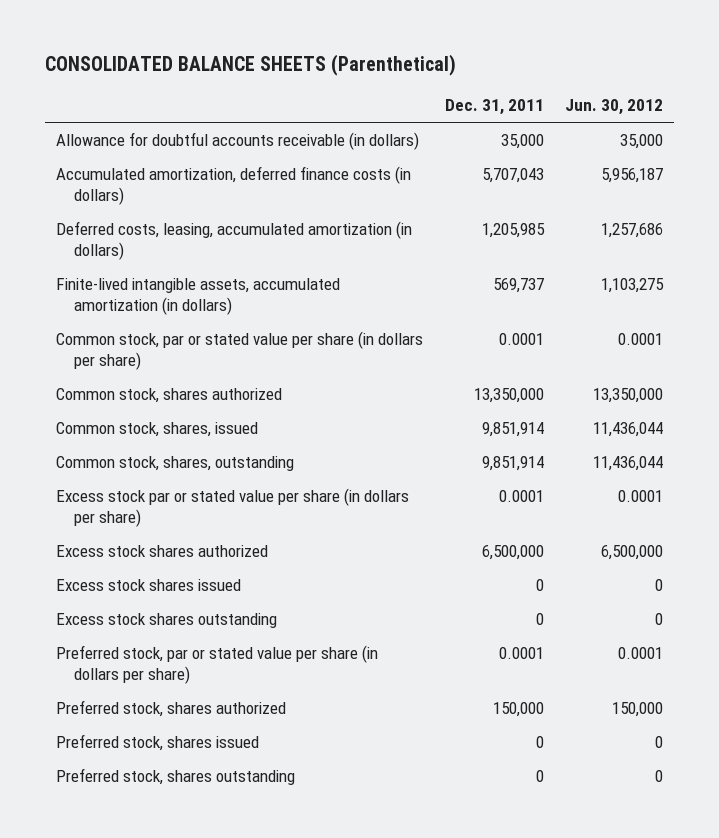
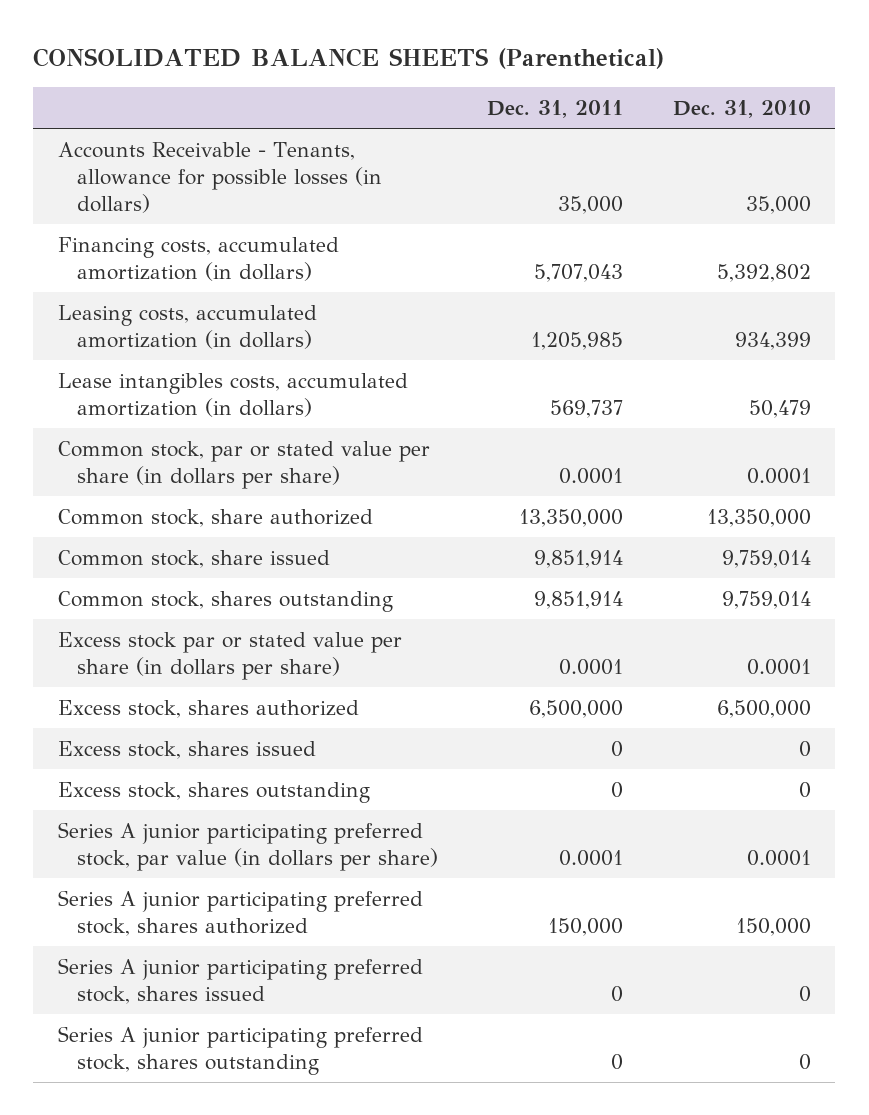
[565,99,664,116] Jun. 30, 2012 -> none
none -> [672,100,811,119] Dec. 31, 2010
[55,132,419,151] Allowance for doubtful accounts receivable (in dollars) -> [58,141,383,214] Accounts Receivable - Tenants, allowance for possible losses (in dollars)
[55,166,411,206] Accumulated amortization, deferred finance costs (in dollars) -> [58,236,340,281] Financing costs, accumulated amortization (in dollars)
[55,221,412,261] Deferred costs, leasing, accumulated amortization (in dollars) -> [58,304,318,349] Leasing costs, accumulated amortization (in dollars)
[55,278,340,316] Finite-lived intangible assets, accumulated amortization (in dollars) -> [58,372,409,417] Lease intangibles costs, accumulated amortization (in dollars)
[55,388,282,404] Common stock, shares authorized -> [58,508,374,527] Common stock, share authorized
[55,422,258,438] Common stock, shares, issued -> [58,549,331,568] Common stock, share issued
[55,456,294,472] Common stock, shares, outstanding -> [58,590,394,612] Common stock, shares outstanding
[55,545,268,558] Excess stock shares authorized -> [58,699,360,718] Excess stock, shares authorized
[55,579,241,592] Excess stock shares issued -> [58,740,317,759] Excess stock, shares issued
[55,613,277,629] Excess stock shares outstanding -> [58,781,371,803] Excess stock, shares outstanding
[55,645,378,685] Preferred stock, par or stated value per share (in dollars per share) -> [58,821,439,871] Series A junior participating preferred stock, par value (in dollars per share)
[55,700,286,718] Preferred stock, shares authorized -> [58,889,424,936] Series A junior participating preferred stock, shares authorized
[55,734,259,752] Preferred stock, shares issued -> [58,957,424,1004] Series A junior participating preferred stock, shares issued
[55,768,295,786] Preferred stock, shares outstanding -> [58,1025,424,1075] Series A junior participating preferred stock, shares outstanding

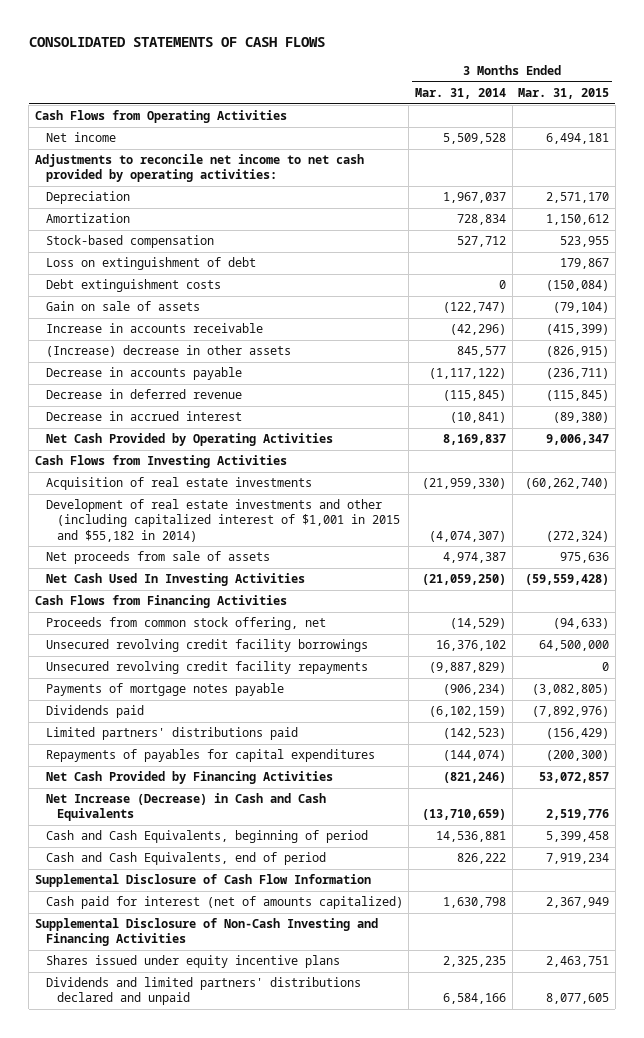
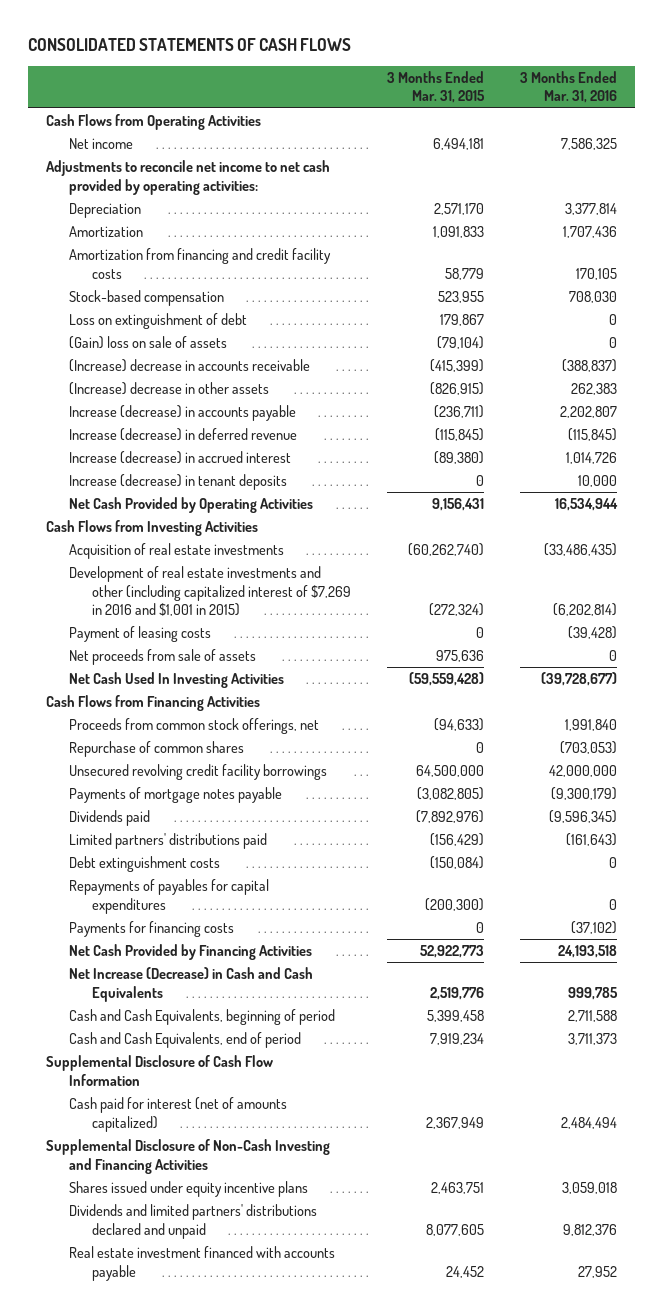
[415,88,507,100] Mar. 31, 2014 -> none
none -> [519,70,617,104] 3 Months Ended Mar. 31, 2016
[546,214,610,226] 1,150,612 -> [432,225,484,238] 1,091,833
none -> [69,247,332,279] Amortization from financing and credit facility costs
[45,301,200,312] Gain on sale of assets -> [69,335,228,349] (Gain) loss on sale of assets
[45,323,263,334] Increase in accounts receivable -> [69,358,311,372] (Increase) decrease in accounts receivable
[45,367,242,381] Decrease in accounts payable -> [69,404,297,421] Increase (decrease) in accounts payable
[45,389,242,400] Decrease in deferred revenue -> [69,427,298,441] Increase (decrease) in deferred revenue
[45,411,242,422] Decrease in accrued interest -> [69,450,292,464] Increase (decrease) in accrued interest
none -> [69,473,288,490] Increase (decrease) in tenant deposits
[546,434,610,446] 9,006,347 -> [431,497,484,511] 9,156,431
[45,499,400,542] Development of real estate investments and other (including capitalized interest of $1,001 in 2015 and $55,182 in 2014) -> [69,565,351,617] Development of real estate investments and other (including capitalized interest of $7,269 in 2016 and $1,001 in 2015)
none -> [69,625,212,642] Payment of leasing costs
[45,617,326,631] Proceeds from common stock offering, net -> [69,717,320,734] Proceeds from common stock offerings, net
none -> [69,740,245,757] Repurchase of common shares
[45,661,368,675] Unsecured revolving credit facility repayments -> none
[45,279,221,293] Debt extinguishment costs -> [69,855,221,872] Debt extinguishment costs
none -> [69,920,235,937] Payments for financing costs
[539,772,610,784] 53,072,857 -> [419,944,484,958] 52,922,773
none -> [69,1245,336,1281] Real estate investment financed with accounts payable

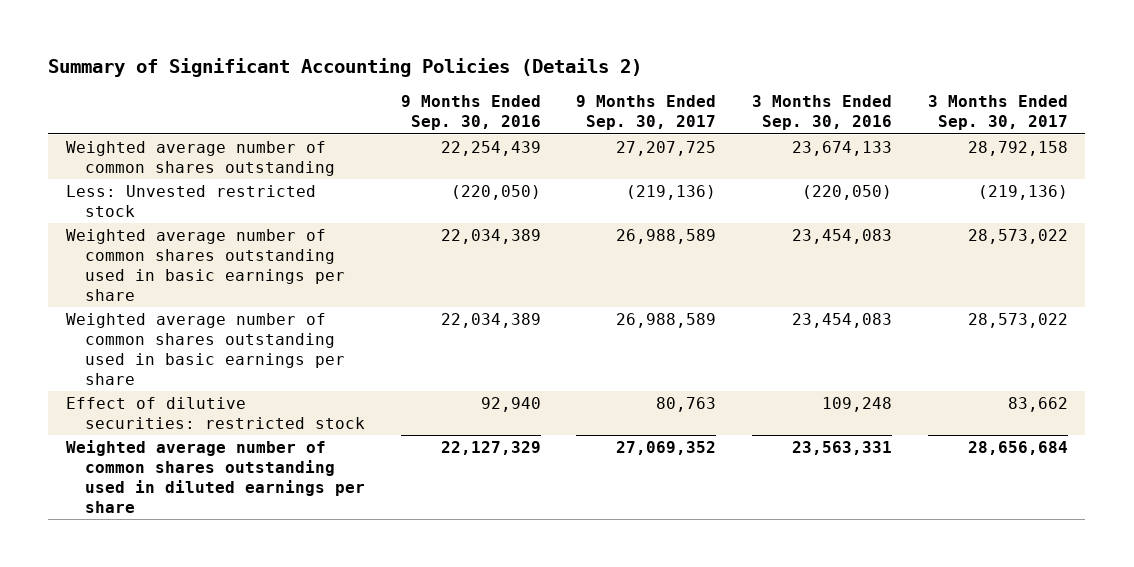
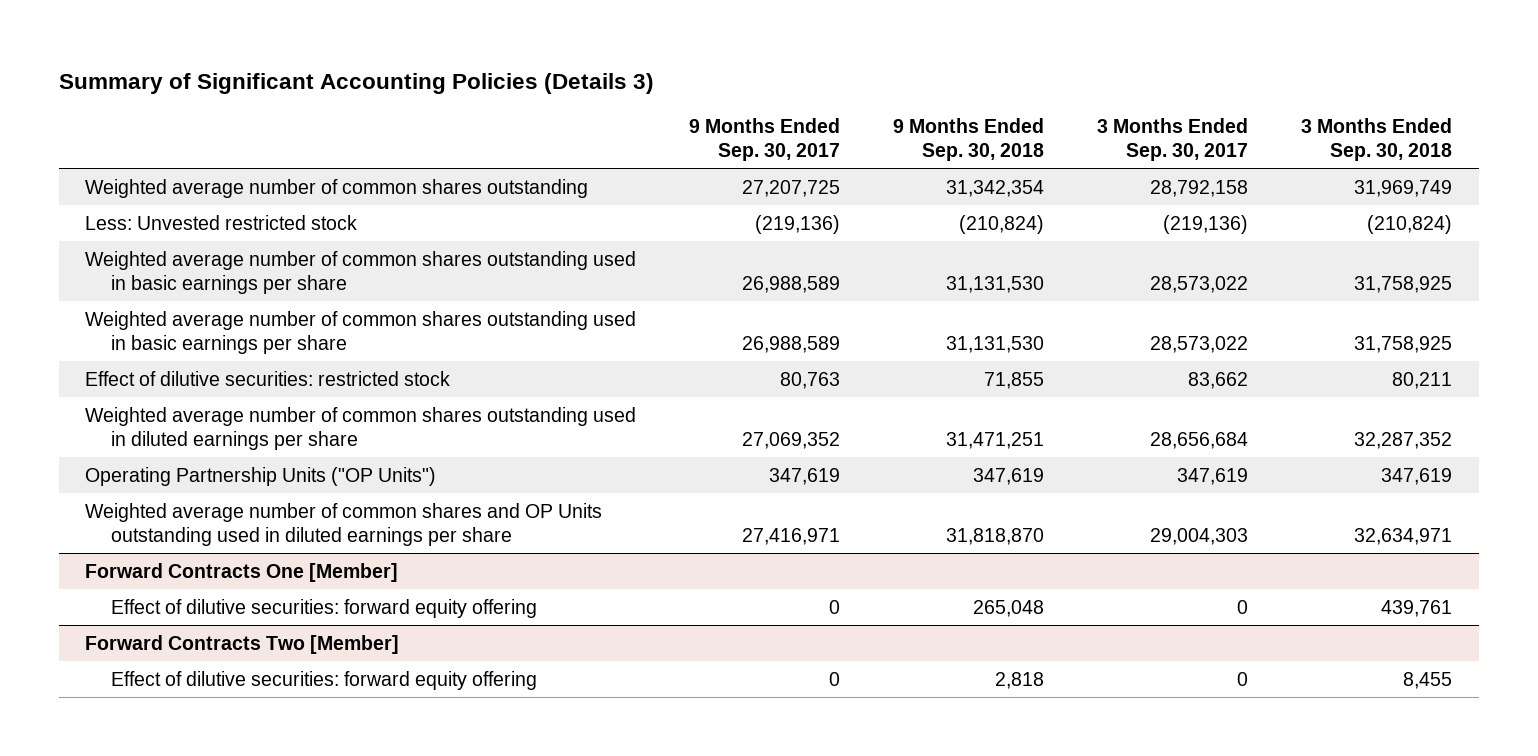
[48,58,643,78] Summary of Significant Accounting Policies (Details 2) -> [58,72,654,94] Summary of Significant Accounting Policies (Details 3)
[400,95,541,131] 9 Months Ended Sep. 30, 2016 -> none
[751,95,892,131] 3 Months Ended Sep. 30, 2016 -> none
none -> [893,117,1045,162] 9 Months Ended Sep. 30, 2018
none -> [1301,117,1453,162] 3 Months Ended Sep. 30, 2018
none -> [85,466,437,486] Operating Partnership Units ("OP Units")
none -> [85,502,603,546] Weighted average number of common shares and OP Units outstanding used in diluted earnings per share
none -> [85,562,399,582] Forward Contracts One [Member]
none -> [111,598,538,618] Effect of dilutive securities: forward equity offering
none -> [85,634,400,654] Forward Contracts Two [Member]
none -> [111,670,538,690] Effect of dilutive securities: forward equity offering

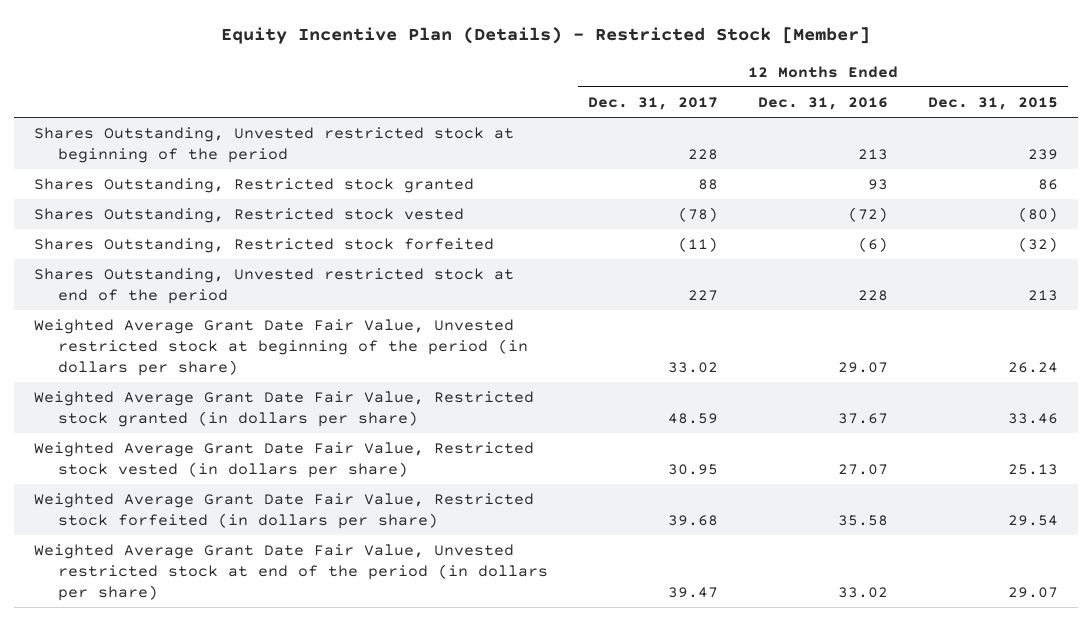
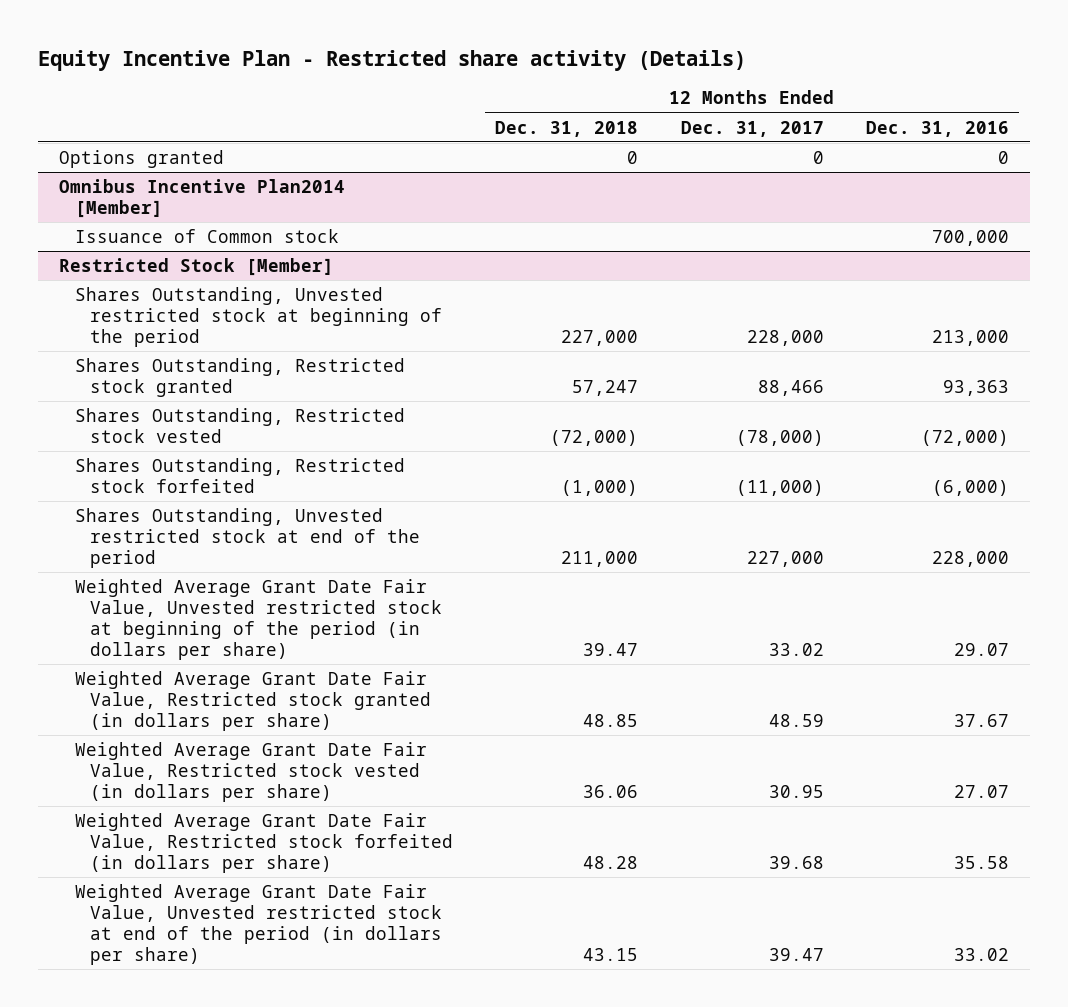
[220,26,870,44] Equity Incentive Plan (Details) - Restricted Stock [Member] -> [37,49,746,71] Equity Incentive Plan - Restricted share activity (Details)
[927,97,1058,111] Dec. 31, 2015 -> none
none -> [495,120,639,137] Dec. 31, 2018
none -> [59,150,225,169] Options granted
none -> [59,179,346,219] Omnibus Incentive Plan2014 [Member]
none -> [74,229,339,244] Issuance of Common stock
none -> [59,258,335,277] Restricted Stock [Member]
[687,148,718,160] 228 -> [746,330,824,347] 228,000
[857,148,888,160] 213 -> [931,330,1009,347] 213,000
[697,179,718,191] 88 -> [757,380,824,397] 88,466
[867,179,888,191] 93 -> [942,380,1009,397] 93,363
[677,207,718,223] (78) -> [735,430,824,447] (78,000)
[847,207,888,223] (72) -> [920,430,1009,447] (72,000)
[677,237,718,253] (11) -> [735,480,824,497] (11,000)
[857,237,888,253] (6) -> [931,480,1009,497] (6,000)
[687,289,718,301] 227 -> [746,551,824,568] 227,000
[857,289,888,301] 228 -> [931,551,1009,568] 228,000

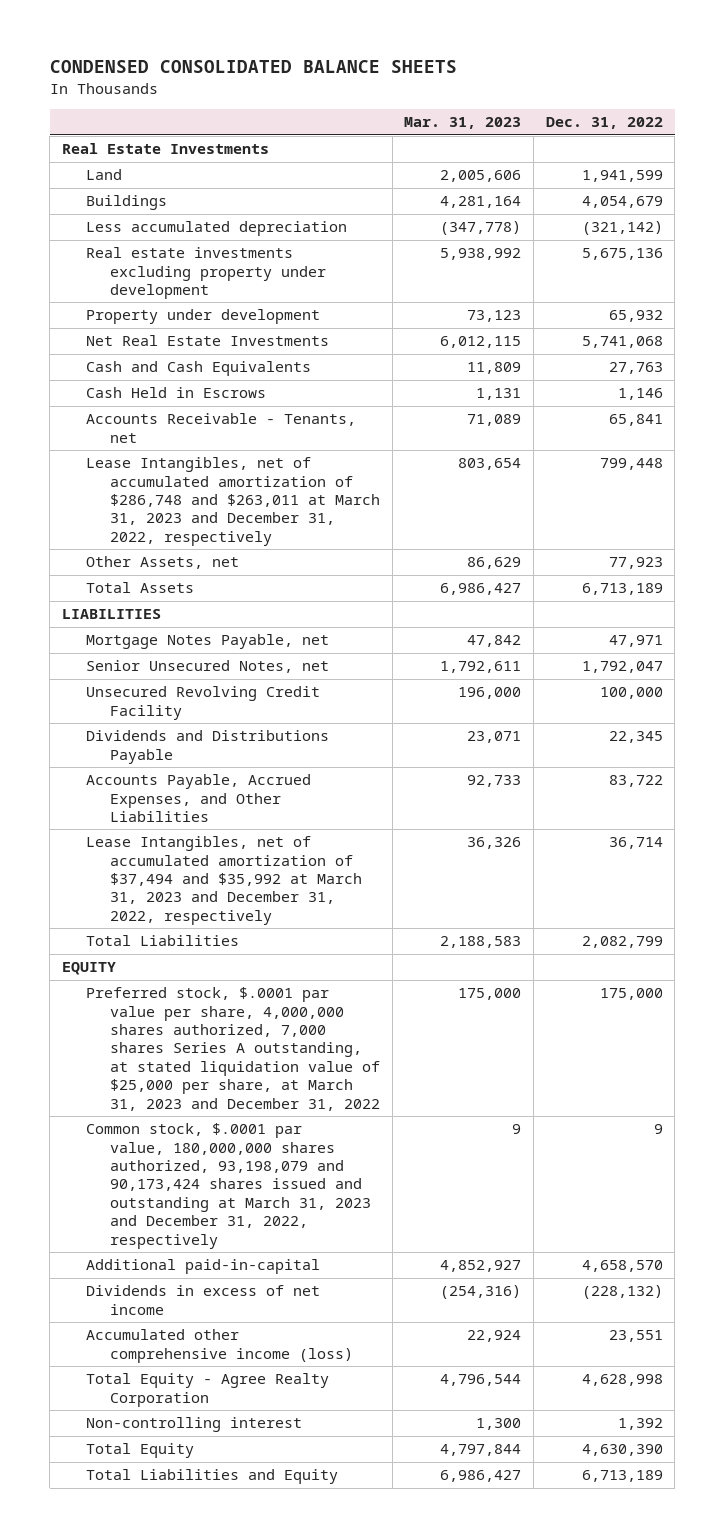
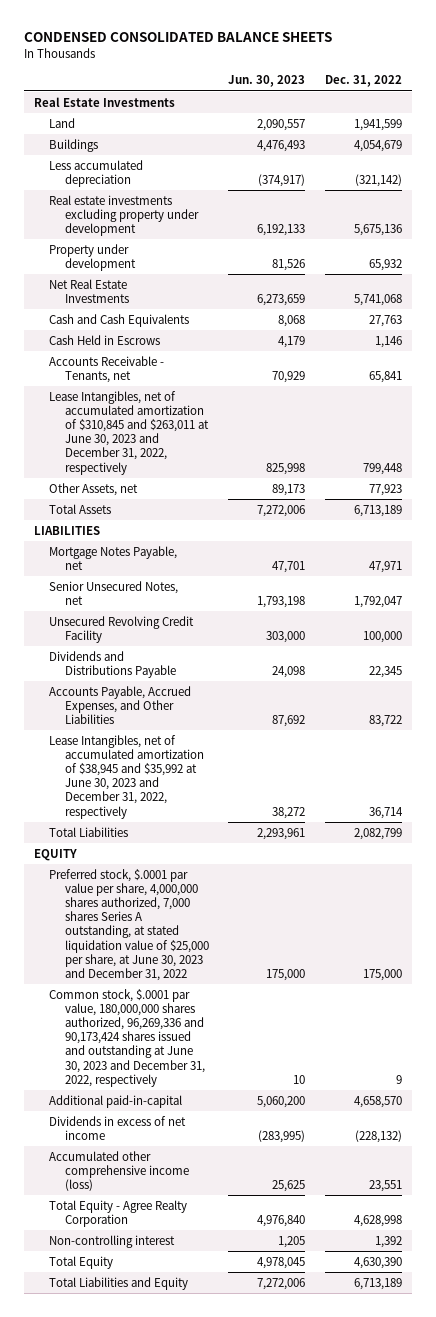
[404,117,522,130] Mar. 31, 2023 -> none
none -> [228,75,306,88] Jun. 30, 2023
[86,457,381,546] Lease Intangibles, net of accumulated amortization of $286,748 and $263,011 at March 31, 2023 and December 31, 2022, respectively -> [49,390,209,475] Lease Intangibles, net of accumulated amortization of $310,845 and $263,011 at June 30, 2023 and December 31, 2022, respectively
[86,836,363,925] Lease Intangibles, net of accumulated amortization of $37,494 and $35,992 at March 31, 2023 and December 31, 2022, respectively -> [49,734,204,819] Lease Intangibles, net of accumulated amortization of $38,945 and $35,992 at June 30, 2023 and December 31, 2022, respectively
[86,987,381,1111] Preferred stock, $.0001 par value per share, 4,000,000 shares authorized, 7,000 shares Series A outstanding, at stated liquidation value of $25,000 per share, at March 31, 2023 and December 31, 2022 -> [49,868,209,982] Preferred stock, $.0001 par value per share, 4,000,000 shares authorized, 7,000 shares Series A outstanding, at stated liquidation value of $25,000 per share, at June 30, 2023 and December 31, 2022
[86,1123,372,1249] Common stock, $.0001 par value, 180,000,000 shares authorized, 93,198,079 and 90,173,424 shares issued and outstanding at March 31, 2023 and December 31, 2022, respectively -> [49,988,205,1087] Common stock, $.0001 par value, 180,000,000 shares authorized, 96,269,336 and 90,173,424 shares issued and outstanding at June 30, 2023 and December 31, 2022, respectively

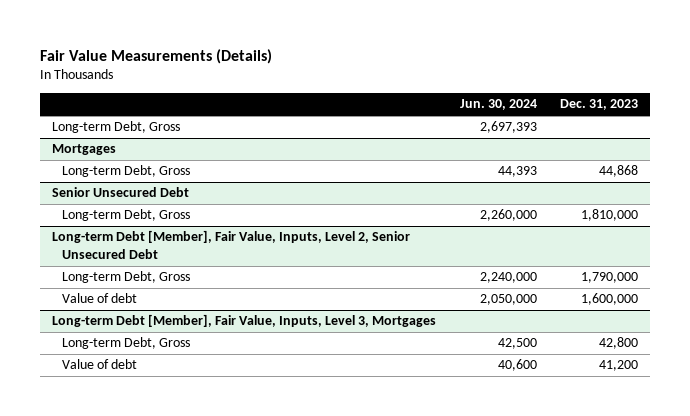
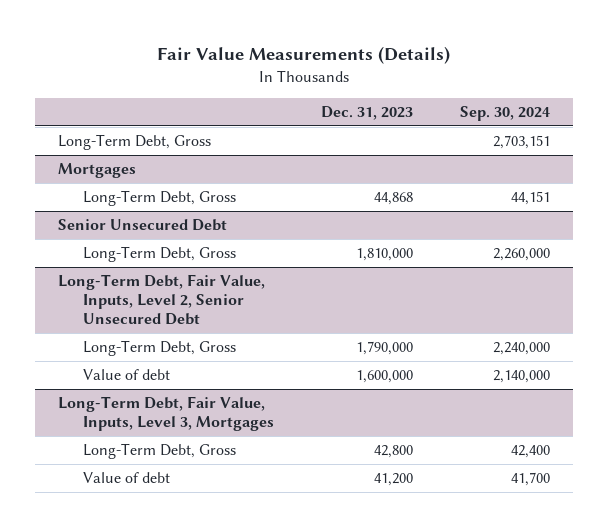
[459,99,537,111] Jun. 30, 2024 -> none
none -> [459,105,550,121] Sep. 30, 2024
[51,121,180,134] Long-term Debt, Gross -> [58,134,212,151] Long-Term Debt, Gross
[62,165,191,178] Long-term Debt, Gross -> [83,190,237,207] Long-Term Debt, Gross
[62,209,191,222] Long-term Debt, Gross -> [83,246,237,263] Long-Term Debt, Gross
[51,230,410,260] Long-term Debt [Member], Fair Value, Inputs, Level 2, Senior Unsecured Debt -> [58,274,266,326] Long-Term Debt, Fair Value, Inputs, Level 2, Senior Unsecured Debt
[62,271,191,284] Long-term Debt, Gross -> [83,340,237,357] Long-Term Debt, Gross
[51,314,436,328] Long-term Debt [Member], Fair Value, Inputs, Level 3, Mortgages -> [58,396,275,432] Long-Term Debt, Fair Value, Inputs, Level 3, Mortgages
[62,337,191,350] Long-term Debt, Gross -> [83,443,237,460] Long-Term Debt, Gross

